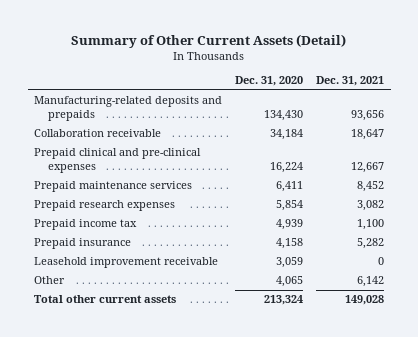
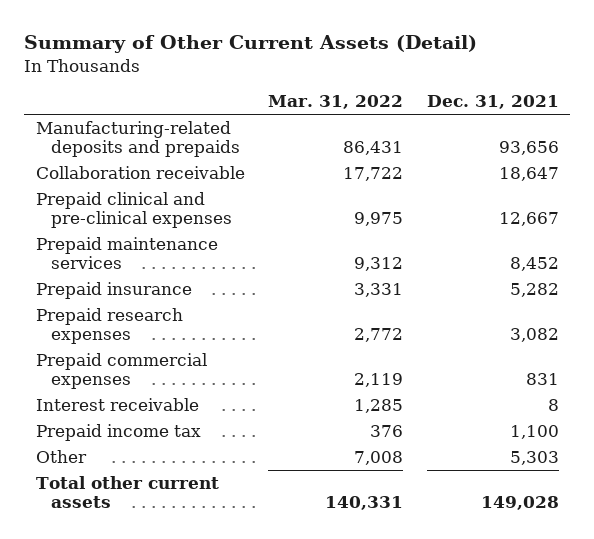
[235,76,304,87] Dec. 31, 2020 -> none
none -> [268,95,404,110] Mar. 31, 2022
[34,238,132,250] Prepaid insurance -> [35,282,192,300] Prepaid insurance
none -> [35,353,207,390] Prepaid commercial expenses
none -> [35,398,199,412] Interest receivable
[34,257,219,269] Leasehold improvement receivable -> none
[357,276,385,288] 6,142 -> [509,451,559,466] 5,303

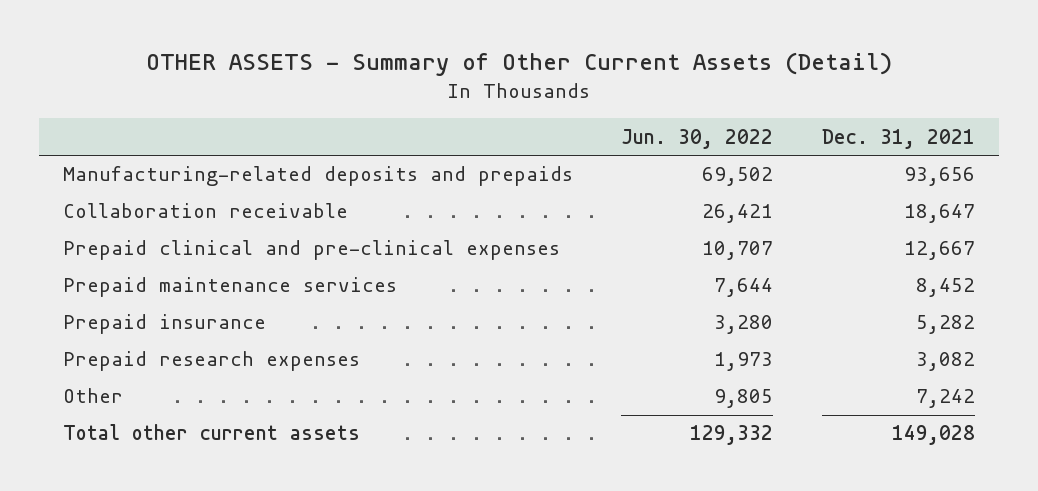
[23,35,477,54] Summary of Other Current Assets (Detail) -> [145,52,892,77] OTHER ASSETS - Summary of Other Current Assets (Detail)
[268,95,404,110] Mar. 31, 2022 -> none
none -> [621,128,774,149] Jun. 30, 2022
[35,353,207,390] Prepaid commercial expenses -> none
[35,398,199,412] Interest receivable -> none
[35,424,201,442] Prepaid income tax -> none
[509,451,559,466] 5,303 -> [915,389,975,409] 7,242

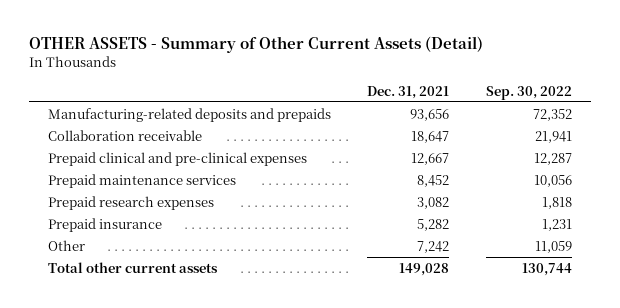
[621,128,774,149] Jun. 30, 2022 -> none
none -> [486,85,573,100] Sep. 30, 2022
[62,314,266,335] Prepaid insurance -> [47,217,162,232] Prepaid insurance

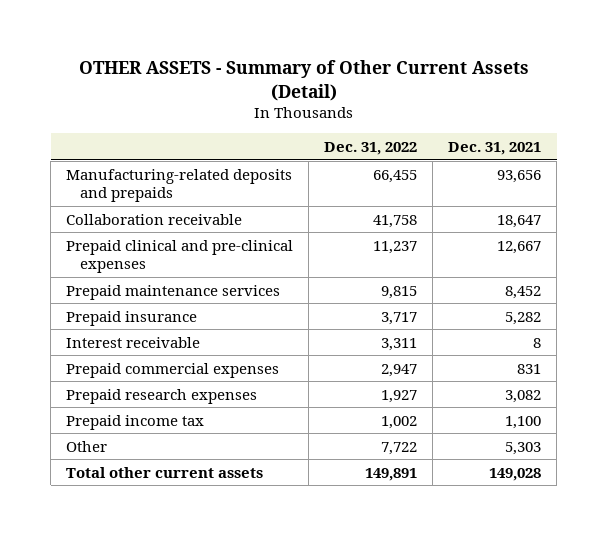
[486,85,573,100] Sep. 30, 2022 -> none
none -> [324,142,418,156] Dec. 31, 2022
none -> [66,336,201,348] Interest receivable
none -> [66,362,280,378] Prepaid commercial expenses
[47,195,214,210] Prepaid research expenses -> [66,388,258,404] Prepaid research expenses
none -> [66,414,205,430] Prepaid income tax
[417,240,450,253] 7,242 -> [505,441,542,455] 5,303

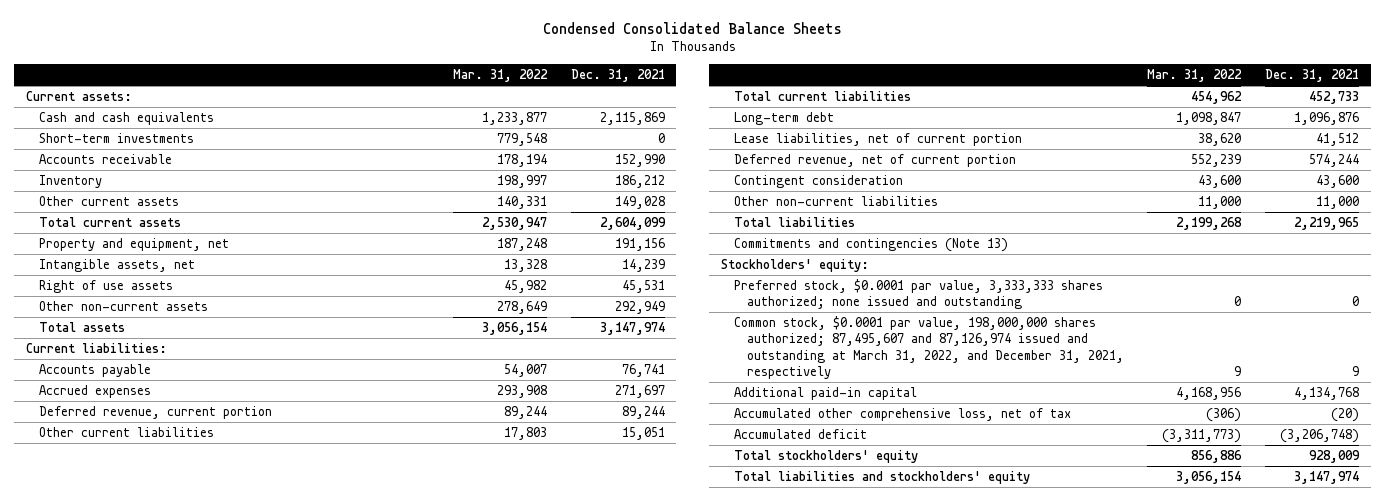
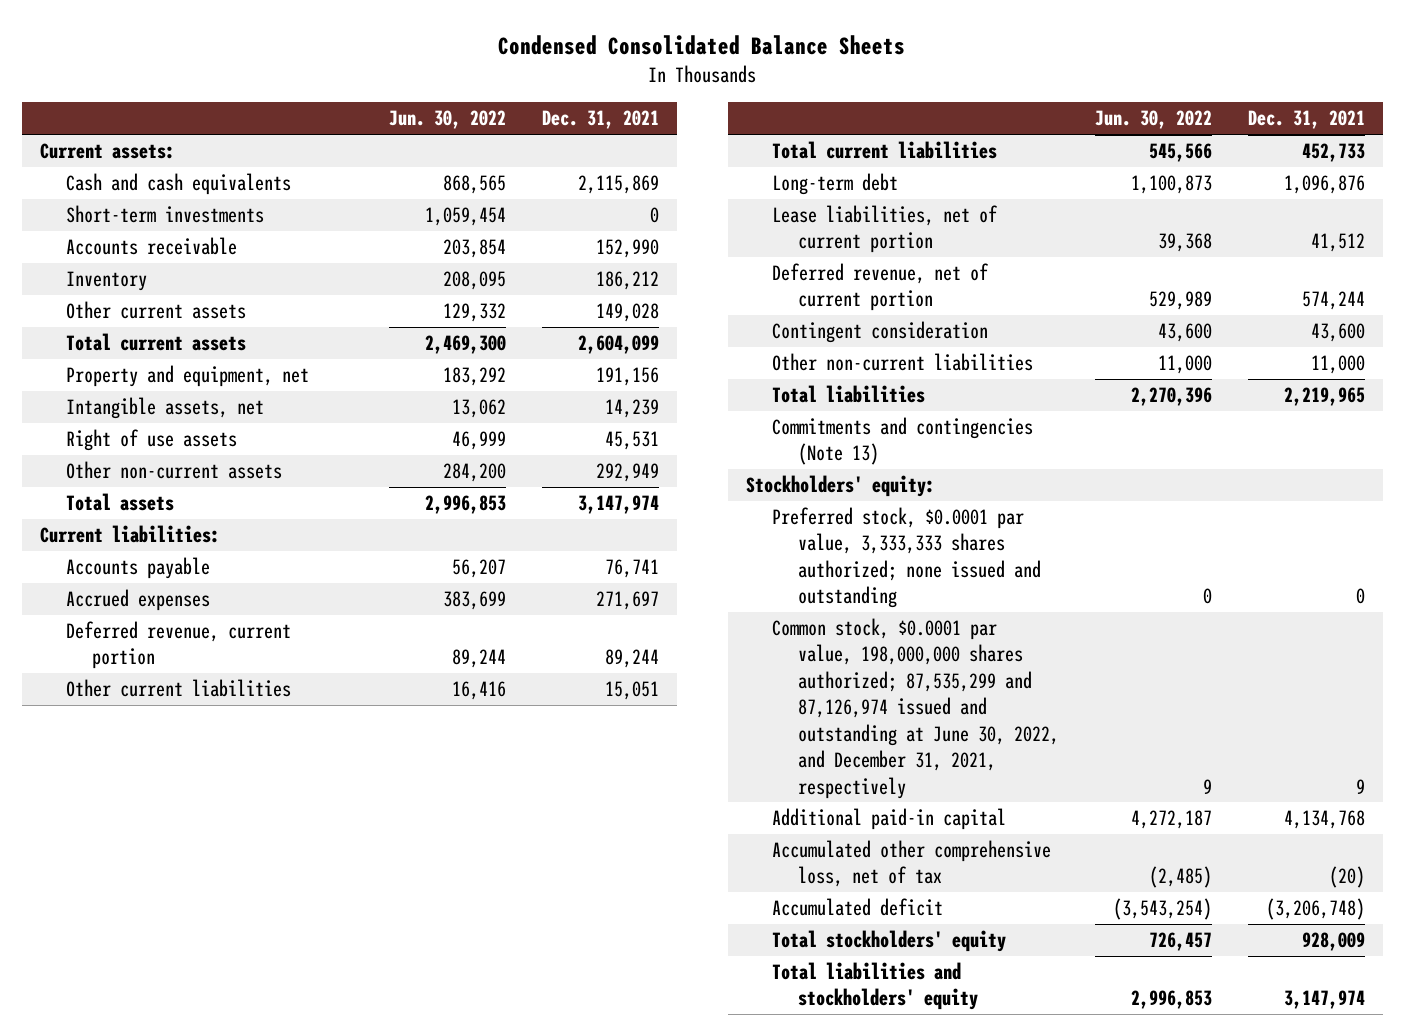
[452,69,548,83] Mar. 31, 2022 -> none
none -> [388,110,506,130] Jun. 30, 2022
[733,315,1124,380] Common stock, $0.0001 par value, 198,000,000 shares authorized; 87,495,607 and 87,126,974 issued and outstanding at March 31, 2022, and December 31, 2021, respectively -> [771,618,1059,799] Common stock, $0.0001 par value, 198,000,000 shares authorized; 87,535,299 and 87,126,974 issued and outstanding at June 30, 2022, and December 31, 2021, respectively

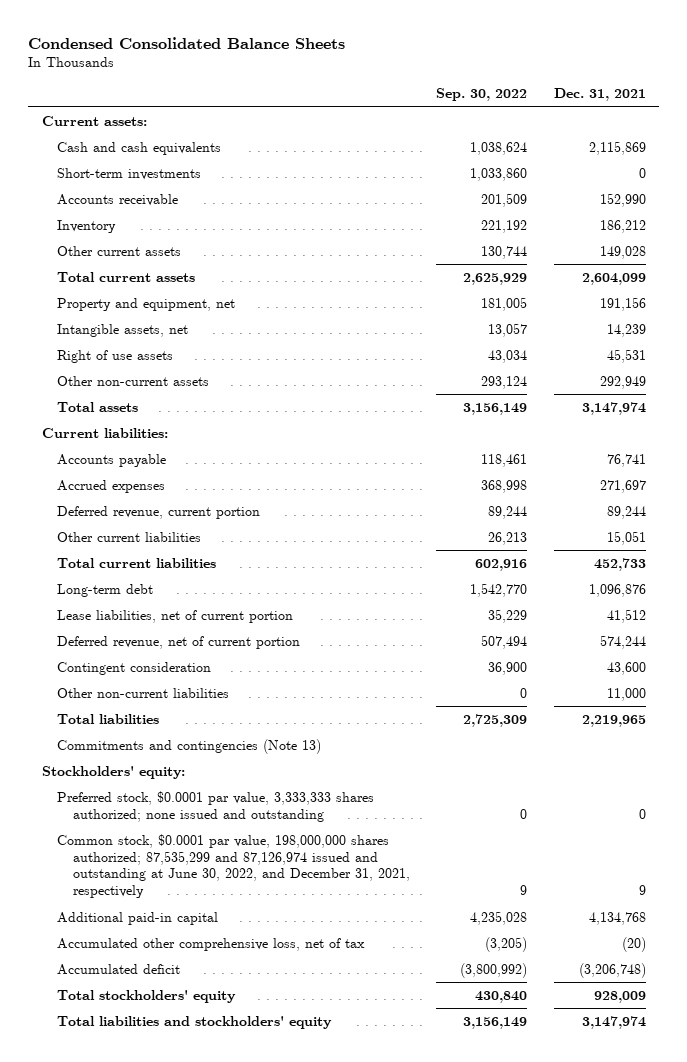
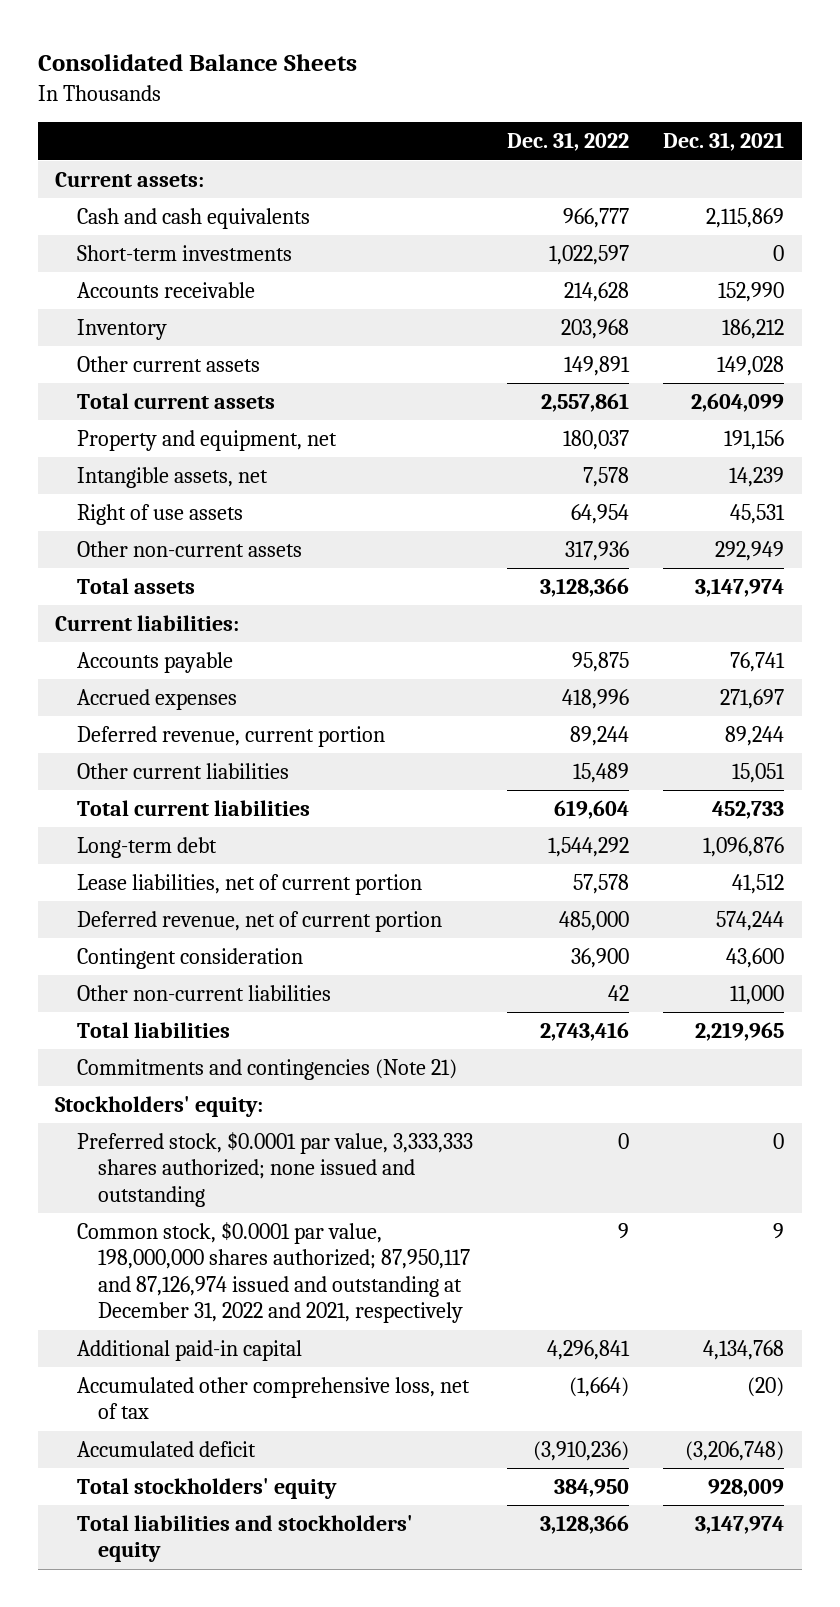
[28,36,346,49] Condensed Consolidated Balance Sheets -> [37,54,357,72] Consolidated Balance Sheets
[436,87,528,101] Sep. 30, 2022 -> none
none -> [507,132,630,152] Dec. 31, 2022
[57,738,322,754] Commitments and contingencies (Note 13) -> [76,1059,457,1081] Commitments and contingencies (Note 21)
[57,833,410,899] Common stock, $0.0001 par value, 198,000,000 shares authorized; 87,535,299 and 87,126,974 issued and outstanding at June 30, 2022, and December 31, 2021, respectively -> [76,1222,471,1324] Common stock, $0.0001 par value, 198,000,000 shares authorized; 87,950,117 and 87,126,974 issued and outstanding at December 31, 2022 and 2021, respectively

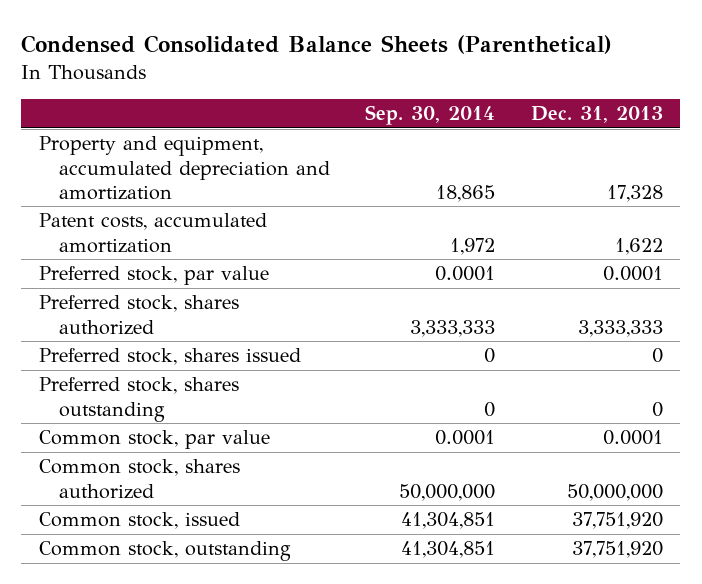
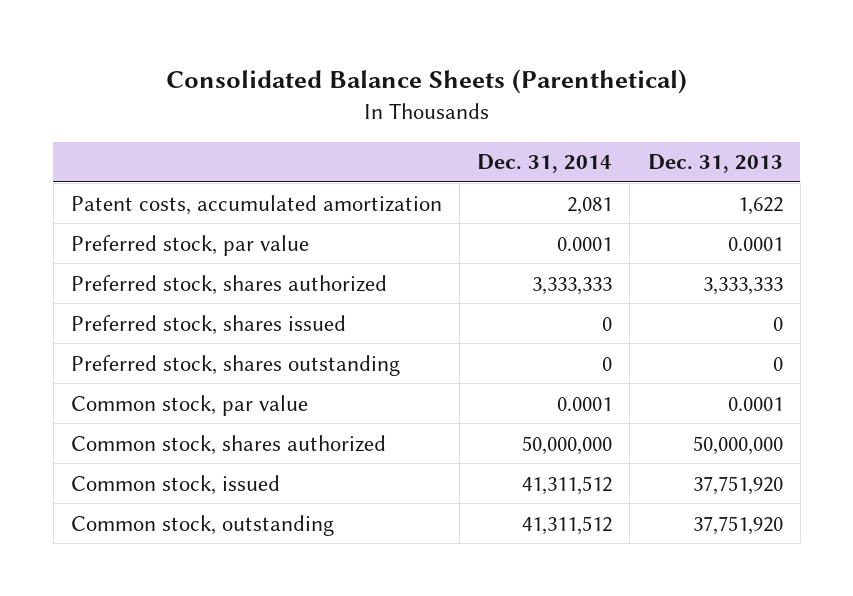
[21,35,613,55] Condensed Consolidated Balance Sheets (Parenthetical) -> [165,69,687,95] Consolidated Balance Sheets (Parenthetical)
[365,105,496,126] Sep. 30, 2014 -> none
none -> [477,154,613,174] Dec. 31, 2014
[38,136,330,200] Property and equipment, accumulated depreciation and amortization -> none

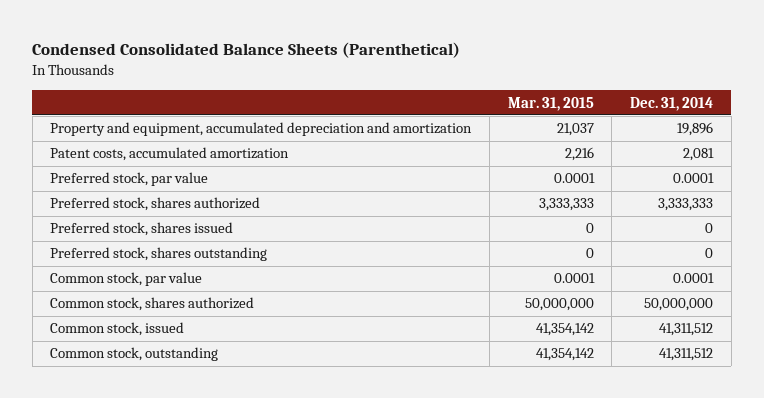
[165,69,687,95] Consolidated Balance Sheets (Parenthetical) -> [32,42,461,59] Condensed Consolidated Balance Sheets (Parenthetical)
[647,154,783,174] Dec. 31, 2013 -> none
none -> [507,96,594,111] Mar. 31, 2015
none -> [50,122,473,137] Property and equipment, accumulated depreciation and amortization

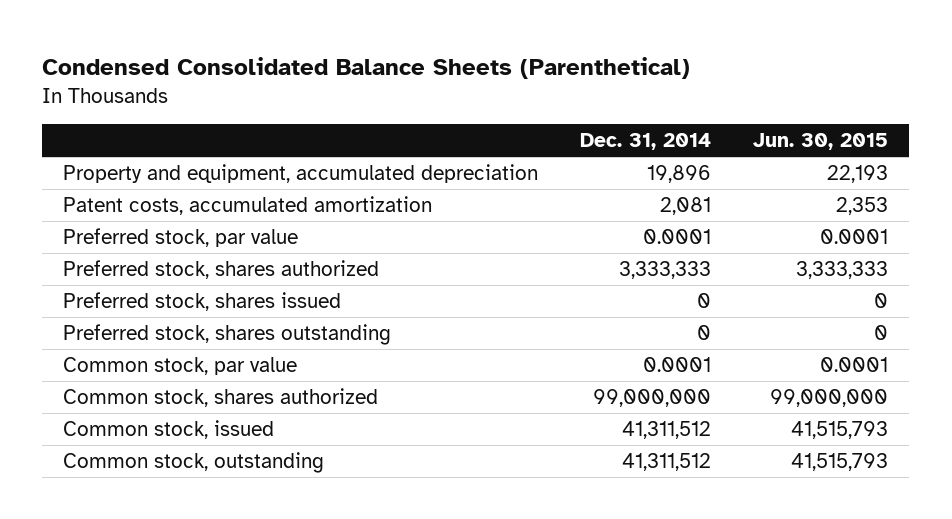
[507,96,594,111] Mar. 31, 2015 -> none
none -> [753,133,889,151] Jun. 30, 2015
[50,122,473,137] Property and equipment, accumulated depreciation and amortization -> [63,164,539,184] Property and equipment, accumulated depreciation
[644,298,714,312] 50,000,000 -> [593,389,712,408] 99,000,000

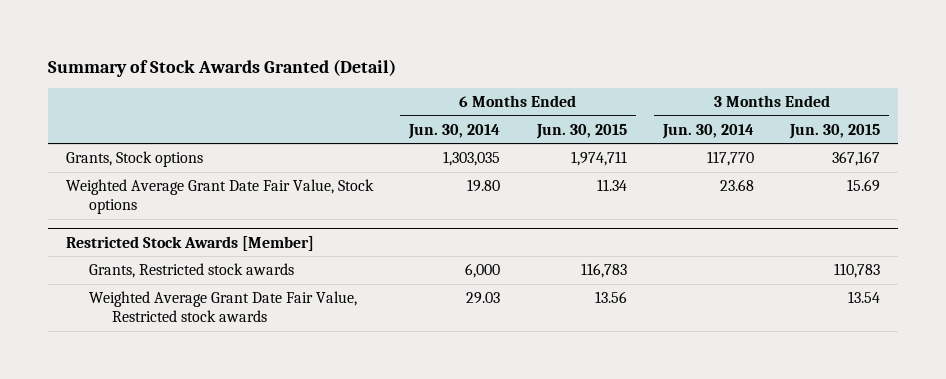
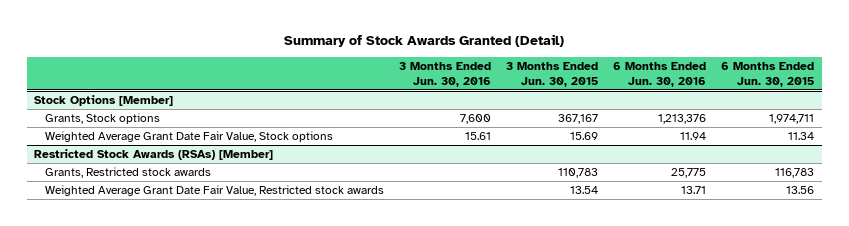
[408,123,501,139] Jun. 30, 2014 -> none
[661,123,754,139] Jun. 30, 2014 -> none
none -> [398,62,491,87] 3 Months Ended Jun. 30, 2016
none -> [613,62,707,87] 6 Months Ended Jun. 30, 2016
none -> [34,94,174,106] Stock Options [Member]
[66,235,315,251] Restricted Stock Awards [Member] -> [34,148,274,160] Restricted Stock Awards (RSAs) [Member]

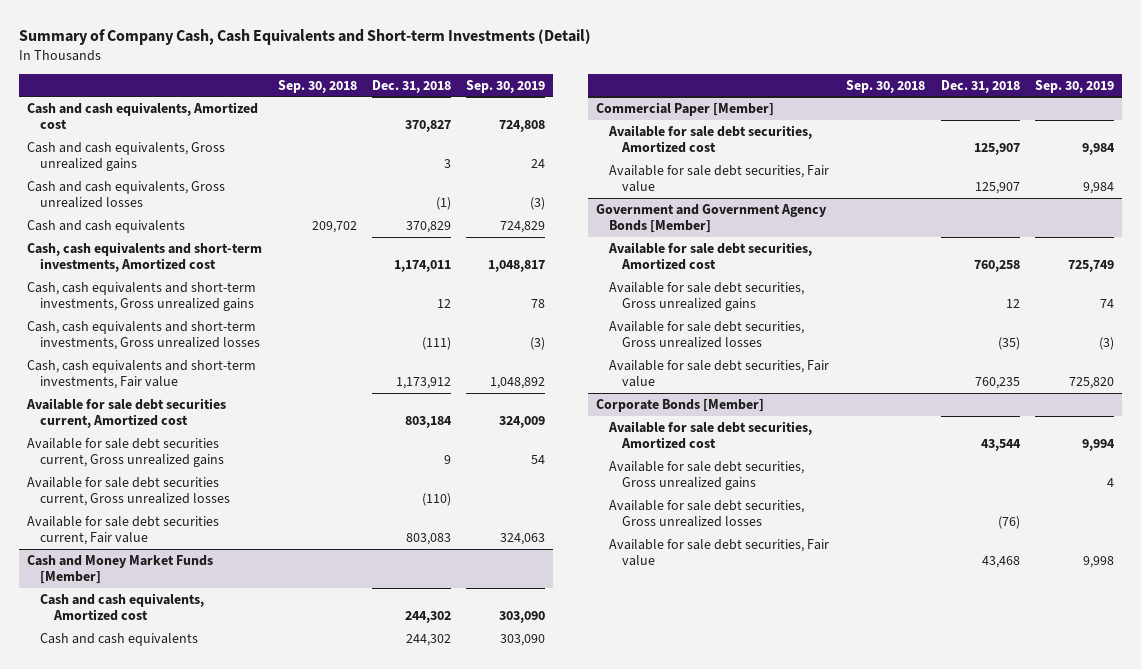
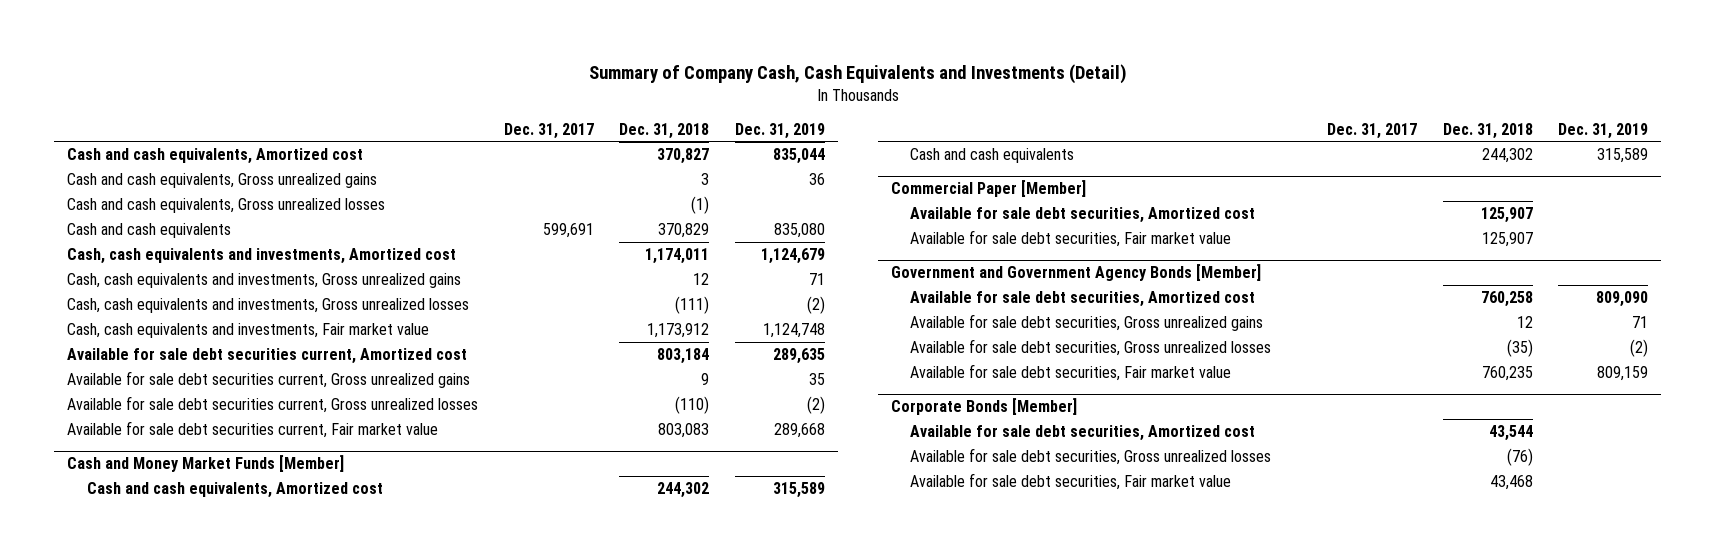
[19,29,592,46] Summary of Company Cash, Cash Equivalents and Short-term Investments (Detail) -> [588,64,1127,85] Summary of Company Cash, Cash Equivalents and Investments (Detail)
[277,79,357,93] Sep. 30, 2018 -> none
[466,79,546,93] Sep. 30, 2019 -> none
none -> [503,122,594,139] Dec. 31, 2017
none -> [734,122,825,139] Dec. 31, 2019
[27,241,263,273] Cash, cash equivalents and short-term investments, Amortized cost -> [66,248,456,265] Cash, cash equivalents and investments, Amortized cost
[27,281,257,312] Cash, cash equivalents and short-term investments, Gross unrealized gains -> [66,273,461,289] Cash, cash equivalents and investments, Gross unrealized gains
[27,320,261,351] Cash, cash equivalents and short-term investments, Gross unrealized losses -> [66,298,469,314] Cash, cash equivalents and investments, Gross unrealized losses
[27,359,257,390] Cash, cash equivalents and short-term investments, Fair value -> [66,323,429,339] Cash, cash equivalents and investments, Fair market value
[27,515,220,546] Available for sale debt securities current, Fair value -> [66,421,438,439] Available for sale debt securities current, Fair market value
[609,164,830,193] Available for sale debt securities, Fair value -> [910,230,1232,248] Available for sale debt securities, Fair market value
[609,359,830,388] Available for sale debt securities, Fair value -> [910,364,1232,382] Available for sale debt securities, Fair market value
[609,460,805,491] Available for sale debt securities, Gross unrealized gains -> none
[609,538,830,567] Available for sale debt securities, Fair value -> [910,473,1232,491] Available for sale debt securities, Fair market value

